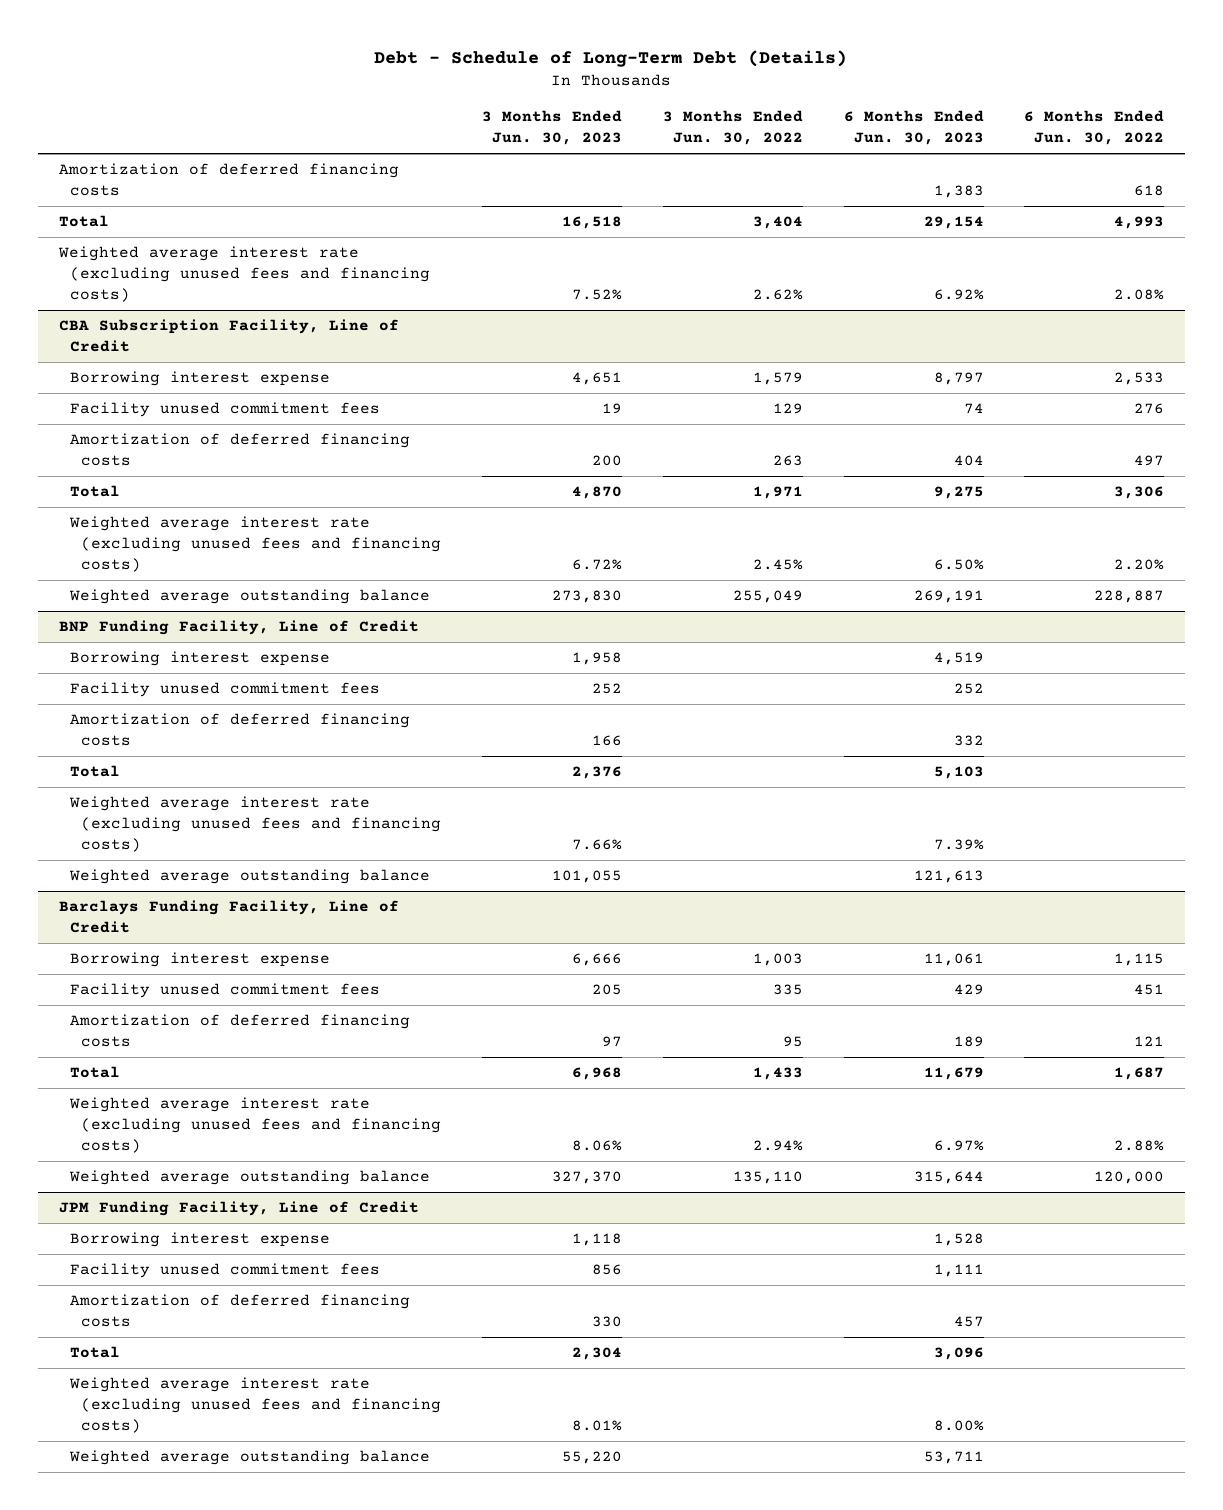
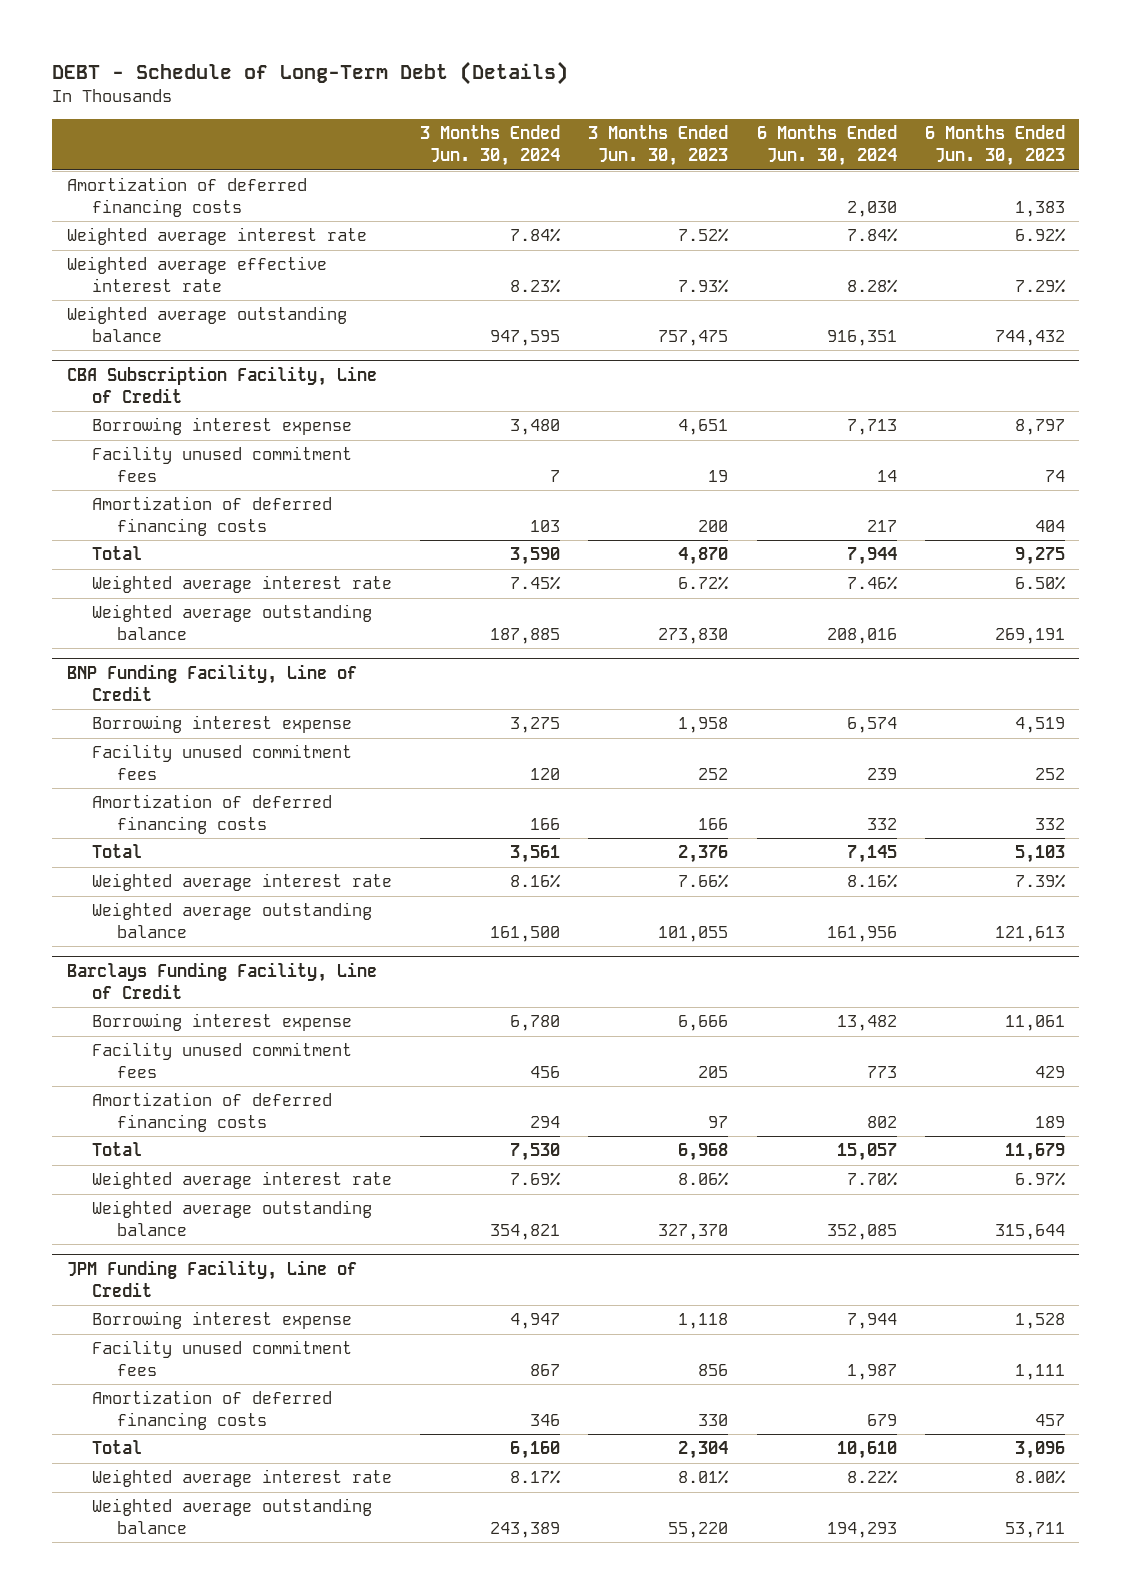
[374,50,848,68] Debt - Schedule of Long-Term Debt (Details) -> [52,60,569,85] DEBT - Schedule of Long-Term Debt (Details)
[662,110,803,146] 3 Months Ended Jun. 30, 2022 -> none
[1024,110,1165,146] 6 Months Ended Jun. 30, 2022 -> none
none -> [420,125,561,167] 3 Months Ended Jun. 30, 2024
none -> [756,125,897,167] 6 Months Ended Jun. 30, 2024
[58,215,109,228] Total -> none
[57,246,430,303] Weighted average interest rate (excluding unused fees and financing costs) -> [66,227,367,246] Weighted average interest rate
none -> [66,256,327,292] Weighted average effective interest rate
none -> [66,306,347,342] Weighted average outstanding balance
[68,516,442,573] Weighted average interest rate (excluding unused fees and financing costs) -> [91,575,392,594] Weighted average interest rate
[68,796,442,853] Weighted average interest rate (excluding unused fees and financing costs) -> [91,873,392,892] Weighted average interest rate
[68,1097,442,1154] Weighted average interest rate (excluding unused fees and financing costs) -> [91,1171,392,1190] Weighted average interest rate
[68,1377,442,1434] Weighted average interest rate (excluding unused fees and financing costs) -> [91,1469,392,1488] Weighted average interest rate

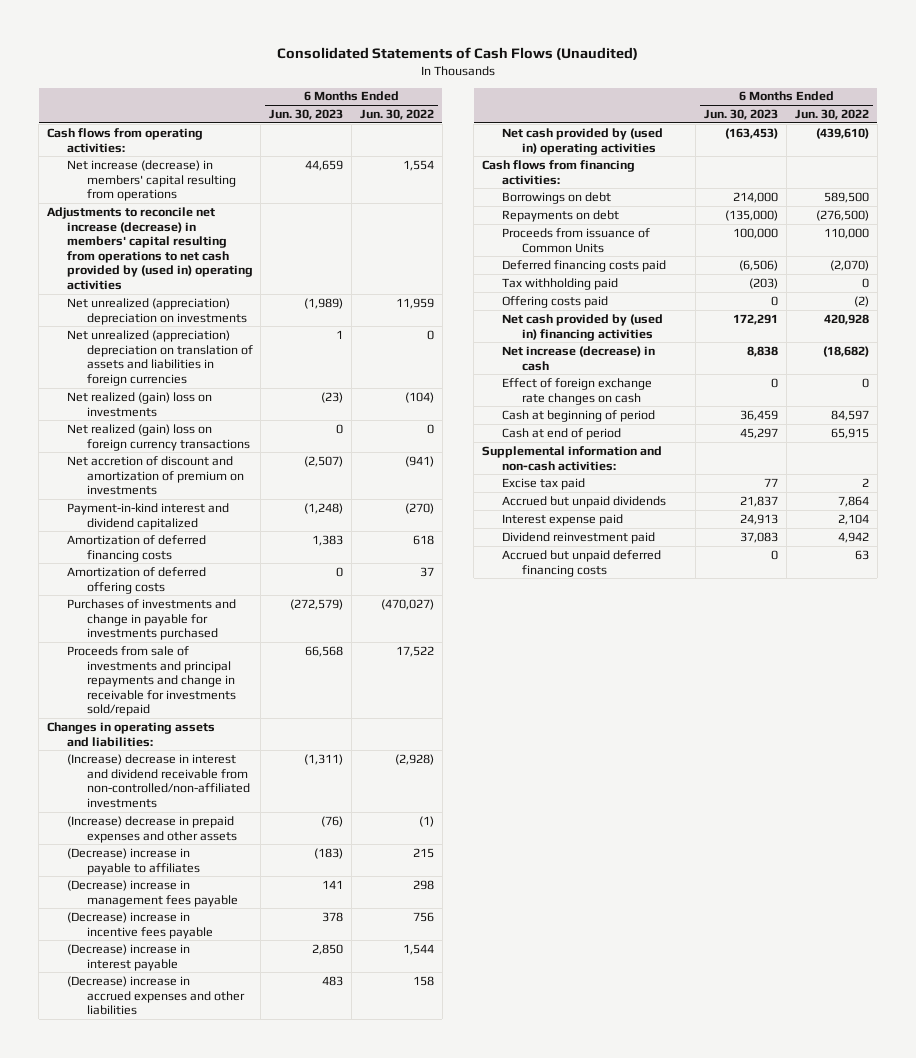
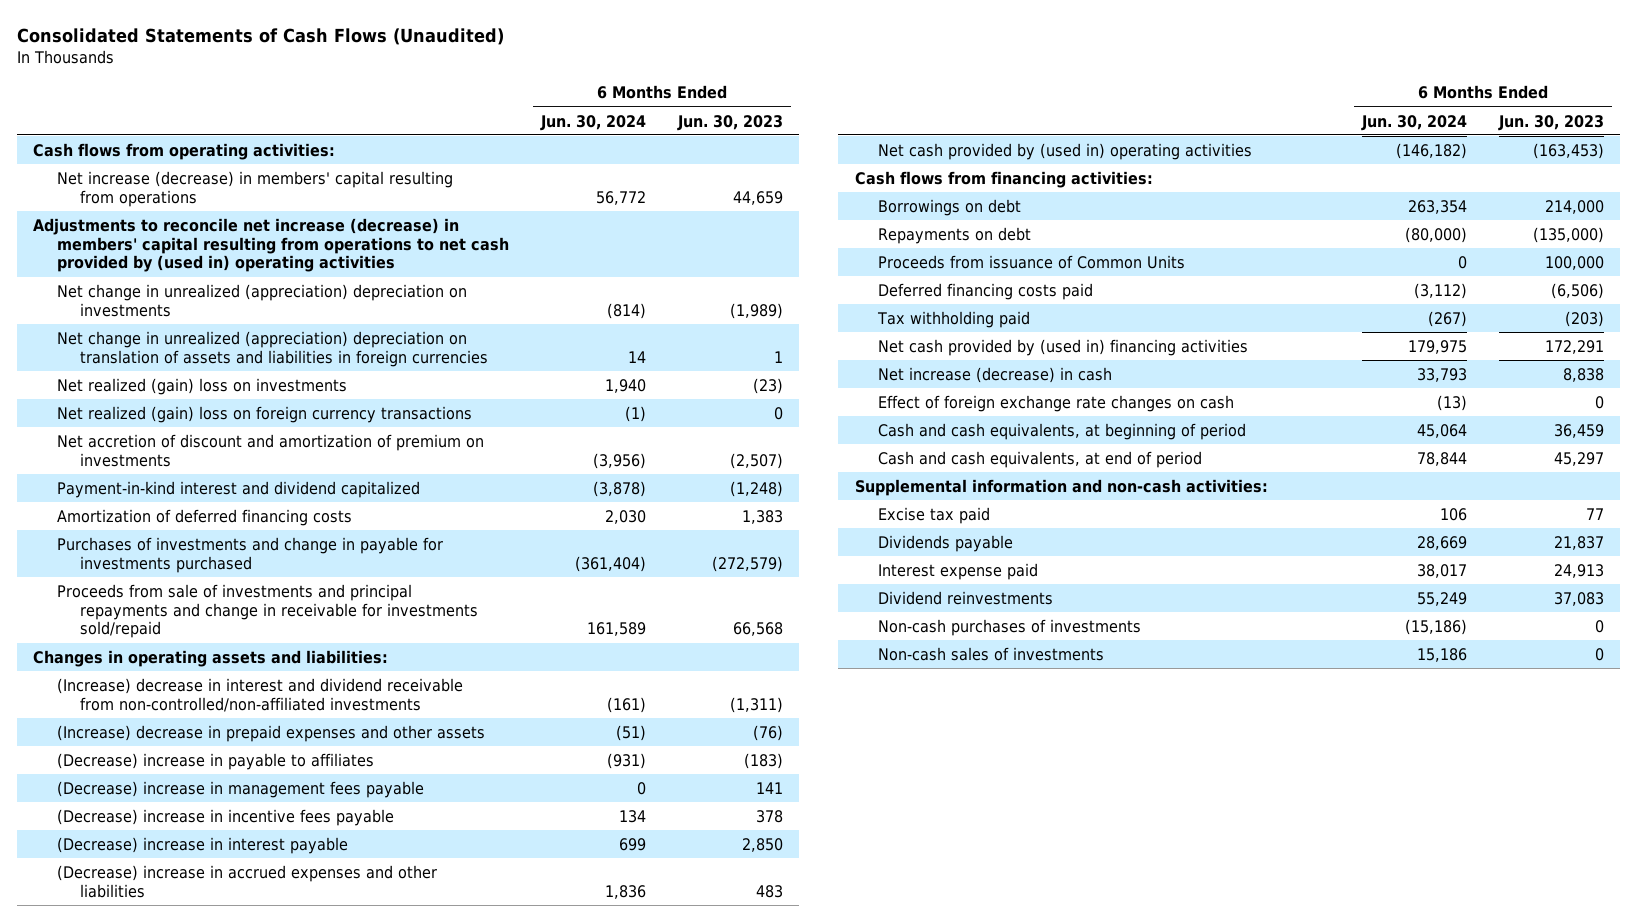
[359,109,434,121] Jun. 30, 2022 -> none
none -> [539,114,646,131] Jun. 30, 2024
[66,297,247,325] Net unrealized (appreciation) depreciation on investments -> [56,283,467,317] Net change in unrealized (appreciation) depreciation on investments
[66,329,253,386] Net unrealized (appreciation) depreciation on translation of assets and liabilities in foreign currencies -> [56,330,489,367] Net change in unrealized (appreciation) depreciation on translation of assets and liabilities in foreign currencies
[66,566,206,594] Amortization of deferred offering costs -> none
[501,295,608,308] Offering costs paid -> none
[501,409,655,422] Cash at beginning of period -> [877,422,1246,440] Cash and cash equivalents, at beginning of period
[501,427,621,440] Cash at end of period -> [877,450,1202,468] Cash and cash equivalents, at end of period
[501,495,666,508] Accrued but unpaid dividends -> [877,534,1013,552] Dividends payable
[501,549,661,577] Accrued but unpaid deferred financing costs -> none
[501,531,655,544] Dividend reinvestment paid -> [877,590,1053,605] Dividend reinvestments
none -> [877,618,1141,636] Non-cash purchases of investments
none -> [877,646,1104,661] Non-cash sales of investments

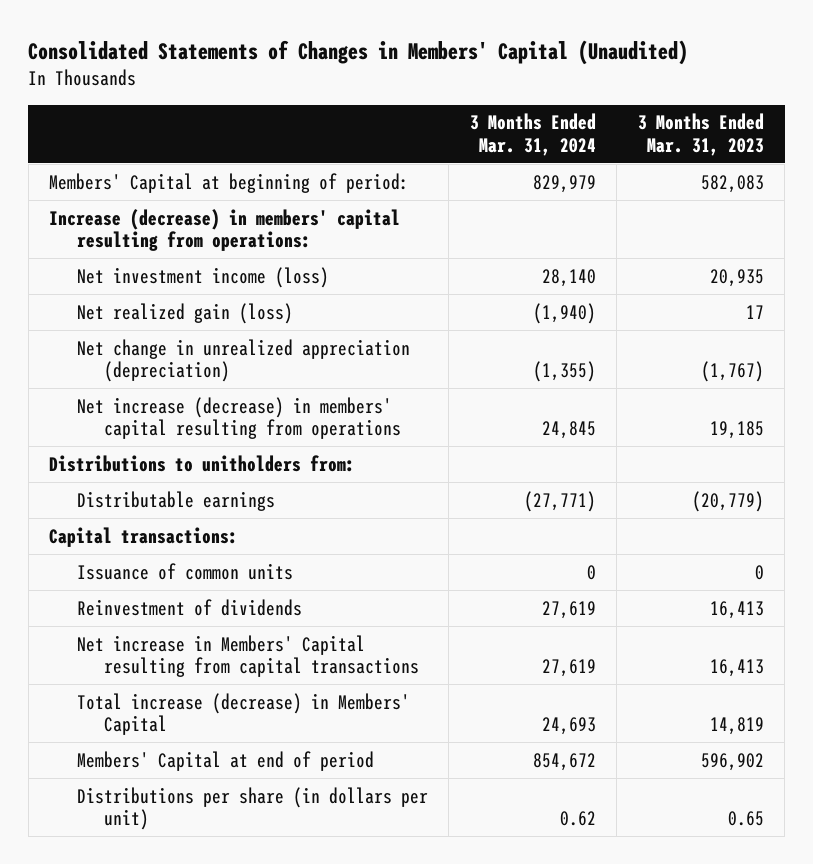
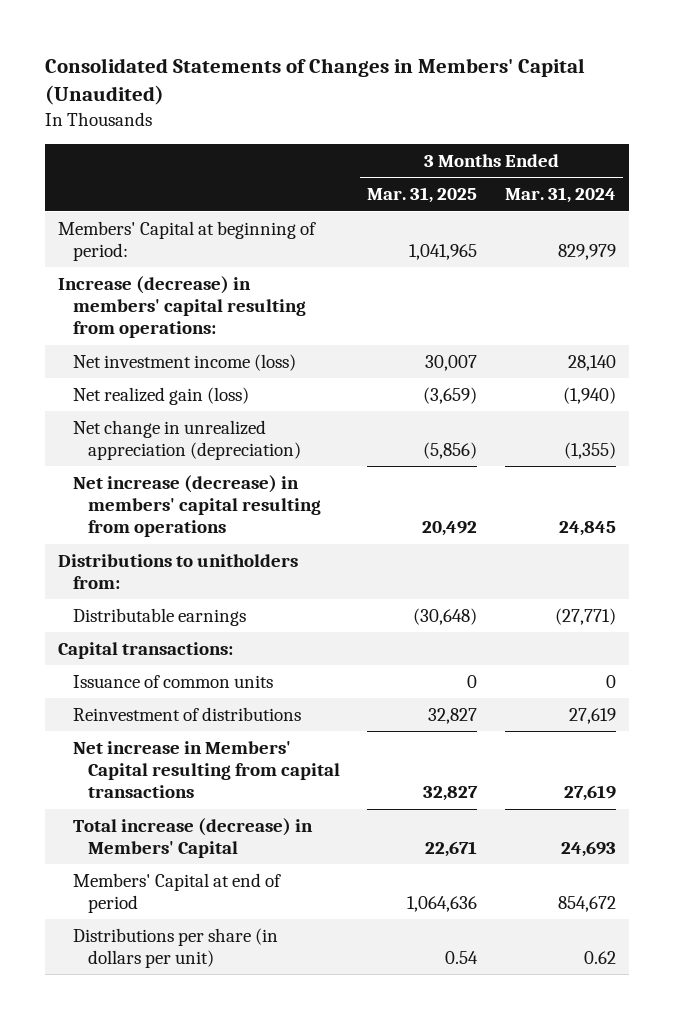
[637,113,764,156] 3 Months Ended Mar. 31, 2023 -> none
none -> [367,187,478,204] Mar. 31, 2025
[76,598,302,616] Reinvestment of dividends -> [73,706,302,721] Reinvestment of distributions

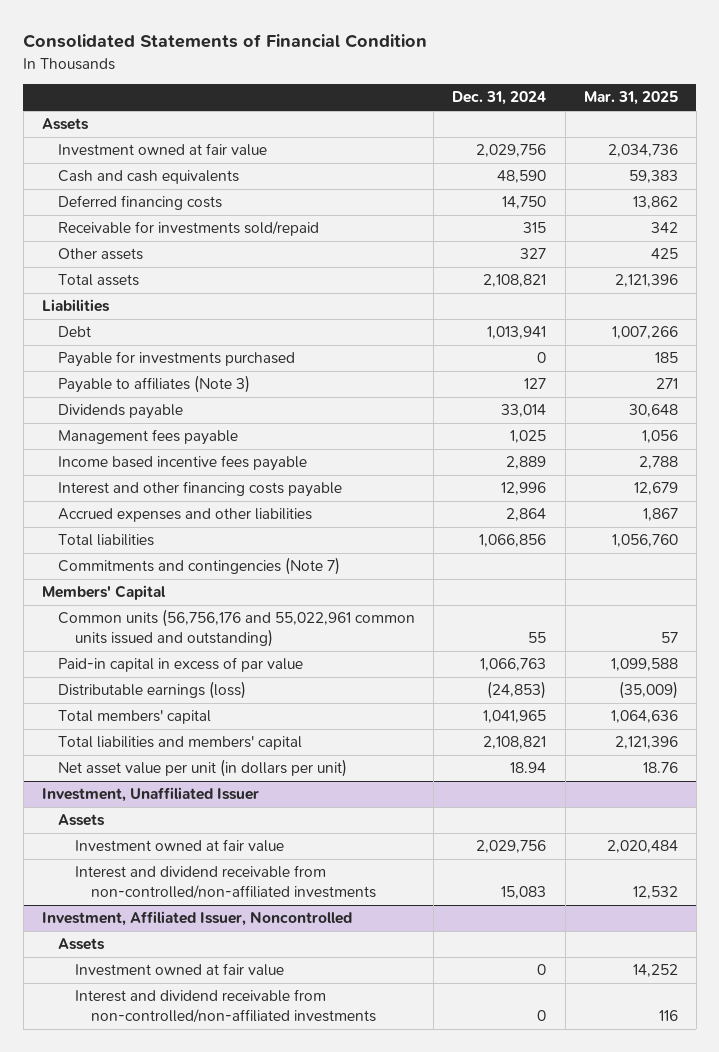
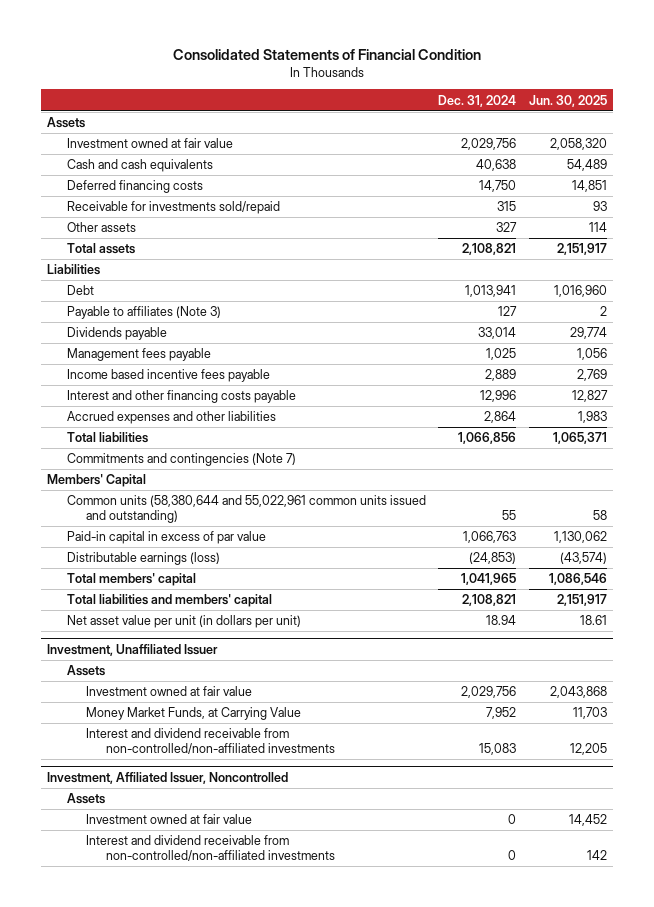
[583,91,678,106] Mar. 31, 2025 -> none
none -> [529,94,608,107] Jun. 30, 2025
[497,170,547,184] 48,590 -> [476,159,517,172] 40,638
[58,351,296,368] Payable for investments purchased -> none
[58,609,416,648] Common units (56,756,176 and 55,022,961 common units issued and outstanding) -> [66,495,426,524] Common units (58,380,644 and 55,022,961 common units issued and outstanding)
none -> [86,707,302,721] Money Market Funds, at Carrying Value

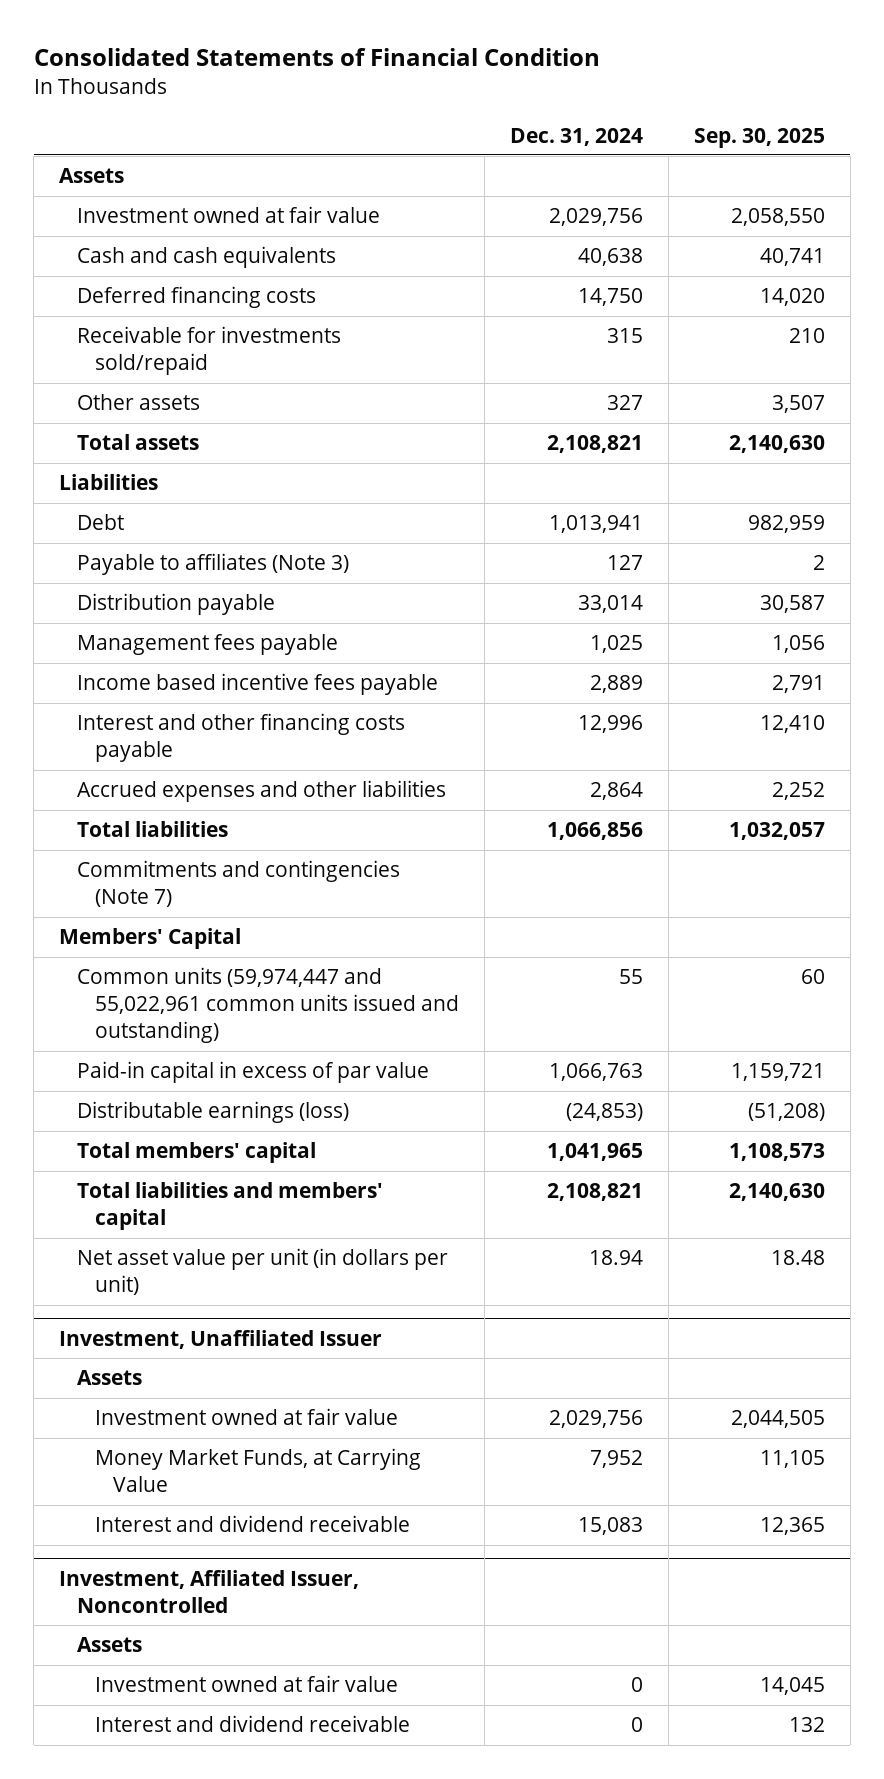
[529,94,608,107] Jun. 30, 2025 -> none
none -> [693,127,825,148] Sep. 30, 2025
[66,327,167,341] Dividends payable -> [77,593,276,616] Distribution payable
[66,495,426,524] Common units (58,380,644 and 55,022,961 common units issued and outstanding) -> [77,967,460,1044] Common units (59,974,447 and 55,022,961 common units issued and outstanding)
[86,728,336,755] Interest and dividend receivable from non-controlled/non-affiliated investments -> [95,1515,411,1533] Interest and dividend receivable
[86,835,336,862] Interest and dividend receivable from non-controlled/non-affiliated investments -> [95,1715,411,1733] Interest and dividend receivable

